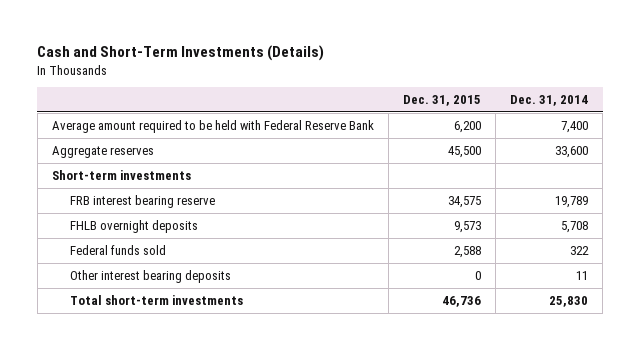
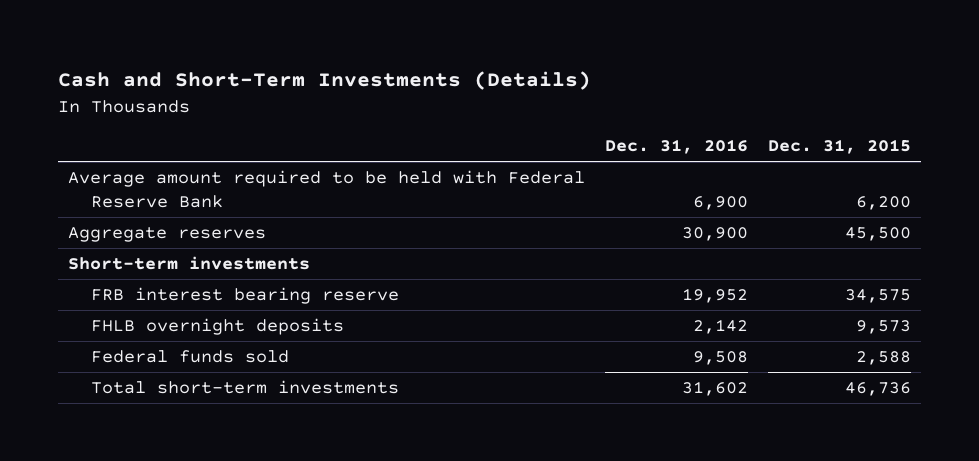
[510,95,589,107] Dec. 31, 2014 -> none
none -> [604,139,748,155] Dec. 31, 2016
[69,269,231,283] Other interest bearing deposits -> none

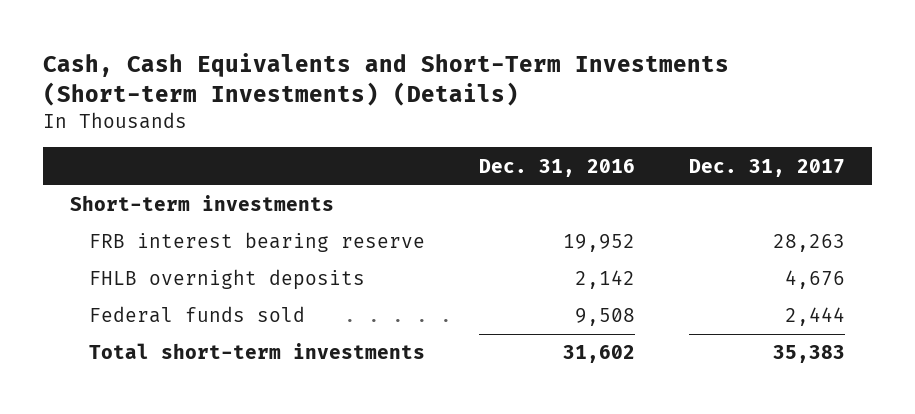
[57,71,591,91] Cash and Short-Term Investments (Details) -> [42,53,729,107] Cash, Cash Equivalents and Short-Term Investments (Short-term Investments) (Details)
[767,139,911,155] Dec. 31, 2015 -> none
none -> [689,158,846,177] Dec. 31, 2017
[67,170,585,208] Average amount required to be held with Federal Reserve Bank -> none
[67,227,266,243] Aggregate reserves -> none

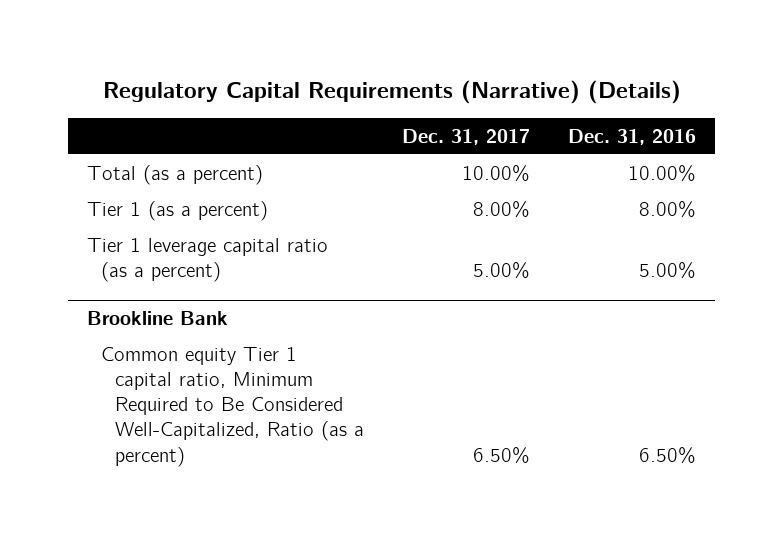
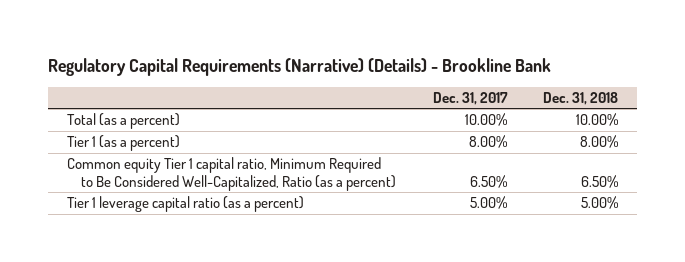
[102,80,681,105] Regulatory Capital Requirements (Narrative) (Details) -> [48,57,552,76] Regulatory Capital Requirements (Narrative) (Details) - Brookline Bank
[568,128,697,145] Dec. 31, 2016 -> none
none -> [543,92,619,106] Dec. 31, 2018
[86,311,228,326] Brookline Bank -> none
[86,237,328,282] Tier 1 leverage capital ratio (as a percent) -> [66,196,304,213] Tier 1 leverage capital ratio (as a percent)

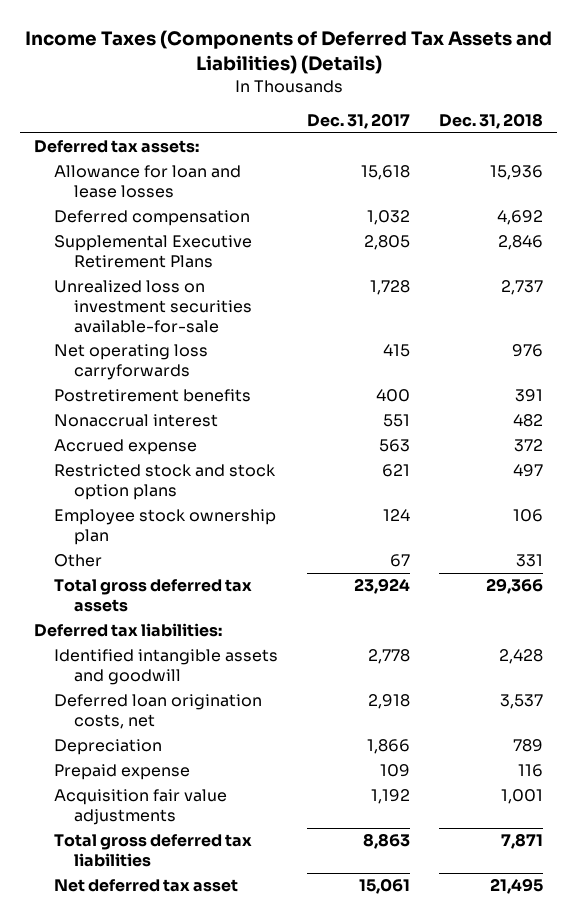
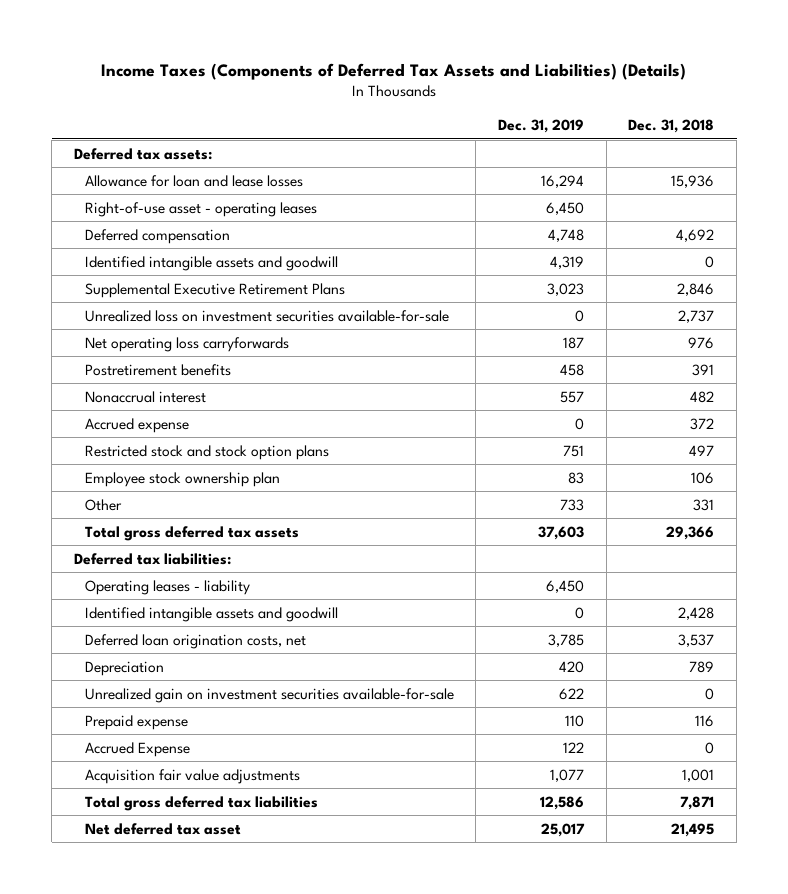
[306,112,410,129] Dec. 31, 2017 -> none
none -> [498,119,585,134] Dec. 31, 2019
none -> [84,201,317,217] Right-of-use asset - operating leases
none -> [84,255,338,271] Identified intangible assets and goodwill
none -> [84,579,250,595] Operating leases - liability
none -> [84,687,454,703] Unrealized gain on investment securities available-for-sale
none -> [84,741,190,757] Accrued Expense

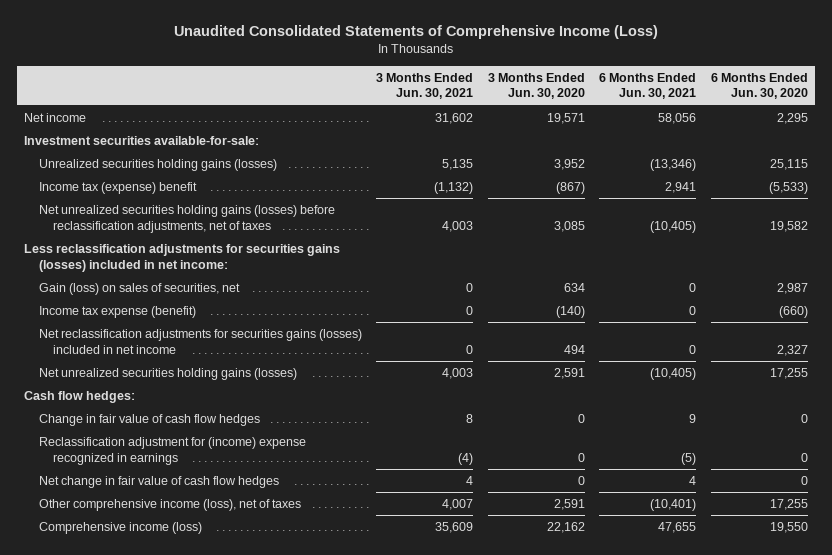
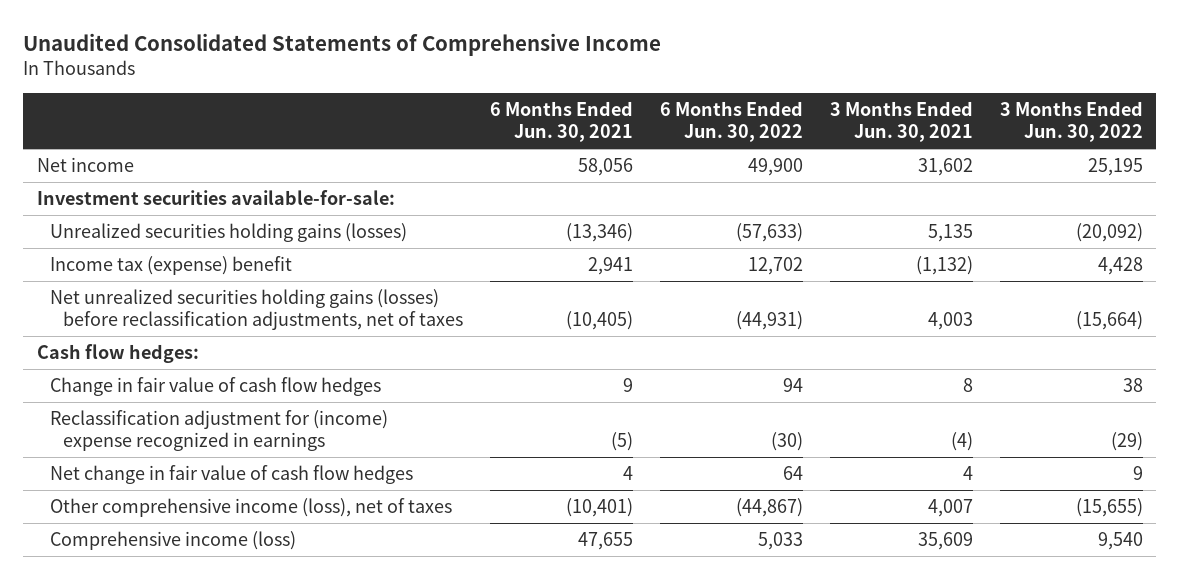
[174,25,659,40] Unaudited Consolidated Statements of Comprehensive Income (Loss) -> [23,33,662,57] Unaudited Consolidated Statements of Comprehensive Income
[487,72,585,100] 3 Months Ended Jun. 30, 2020 -> none
[710,72,808,100] 6 Months Ended Jun. 30, 2020 -> none
none -> [660,101,804,143] 6 Months Ended Jun. 30, 2022
none -> [999,101,1143,143] 3 Months Ended Jun. 30, 2022
[24,243,341,272] Less reclassification adjustments for securities gains (losses) included in net income: -> none
[38,282,240,295] Gain (loss) on sales of securities, net -> none
[38,305,196,318] Income tax expense (benefit) -> none
[38,328,362,354] Net reclassification adjustments for securities gains (losses) included in net income -> none
[38,367,297,380] Net unrealized securities holding gains (losses) -> none

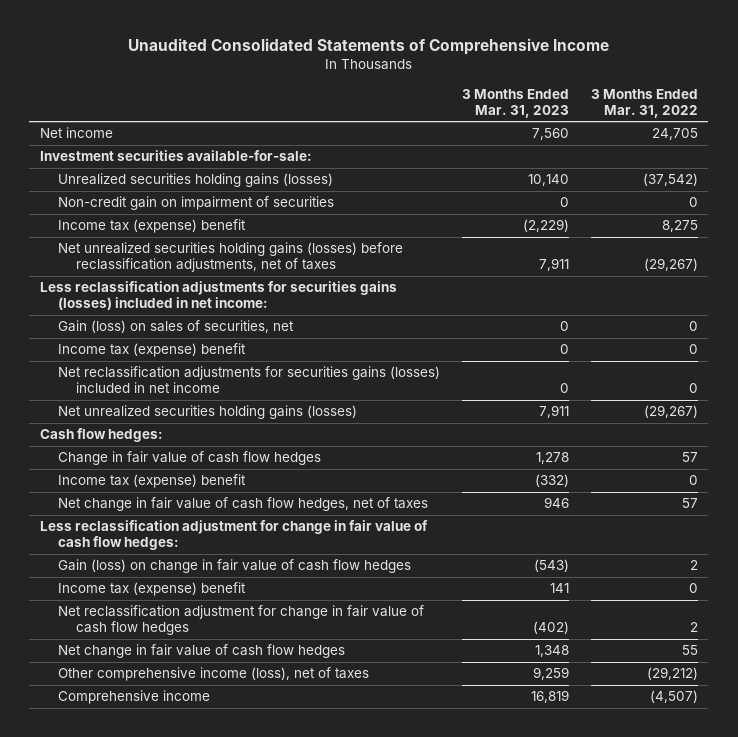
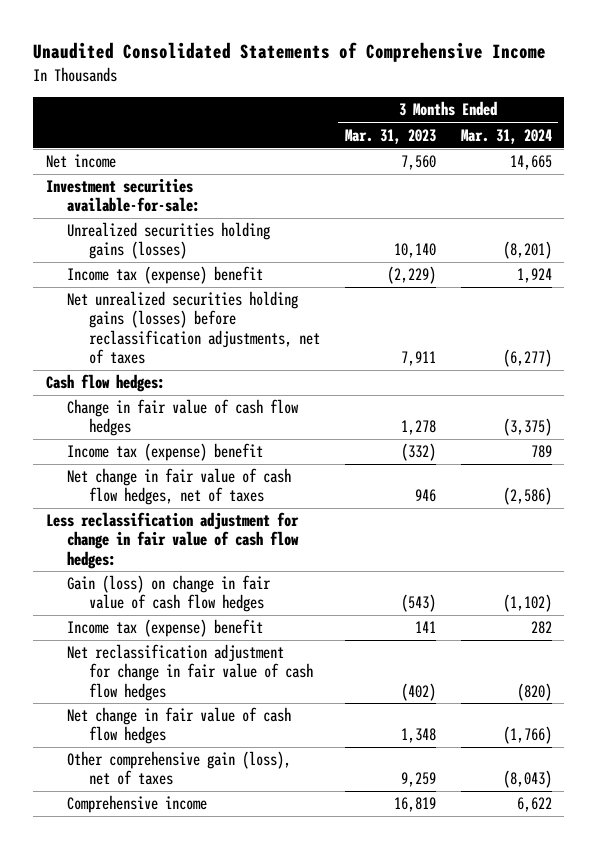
[590,88,698,118] 3 Months Ended Mar. 31, 2022 -> none
none -> [460,128,552,144] Mar. 31, 2024
[58,196,335,211] Non-credit gain on impairment of securities -> none
[40,281,398,311] Less reclassification adjustments for securities gains (losses) included in net income: -> none
[58,320,295,334] Gain (loss) on sales of securities, net -> none
[58,343,247,358] Income tax (expense) benefit -> none
[58,366,441,394] Net reclassification adjustments for securities gains (losses) included in net income -> none
[58,405,358,420] Net unrealized securities holding gains (losses) -> none
[58,667,370,682] Other comprehensive income (loss), net of taxes -> [67,751,292,786] Other comprehensive gain (loss), net of taxes

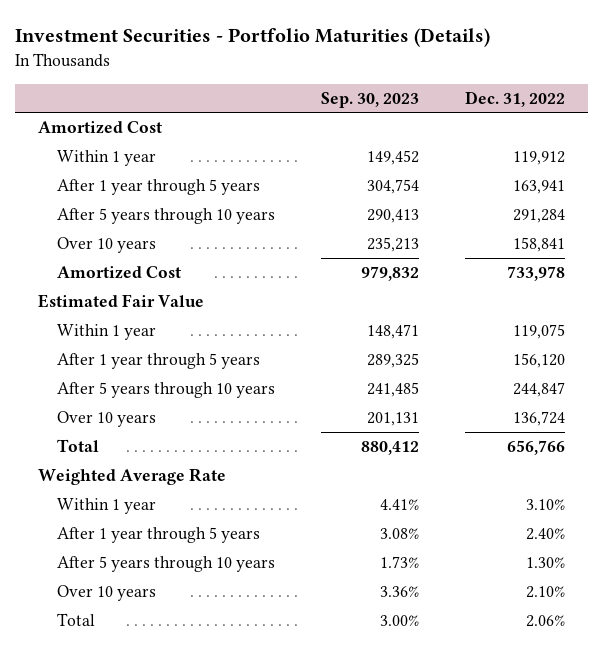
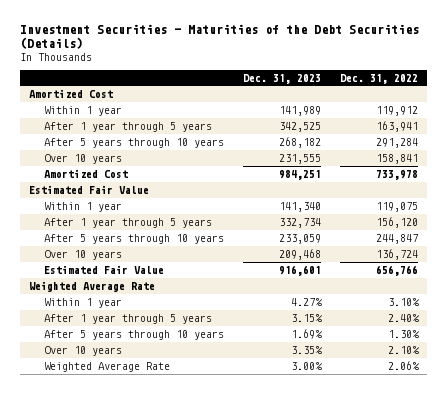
[15,28,491,48] Investment Securities - Portfolio Maturities (Details) -> [19,24,419,50] Investment Securities - Maturities of the Debt Securities (Details)
[320,91,419,108] Sep. 30, 2023 -> none
none -> [242,73,321,84] Dec. 31, 2023
[56,439,99,453] Total -> [43,264,164,274] Estimated Fair Value
[56,613,95,627] Total -> [43,361,170,372] Weighted Average Rate

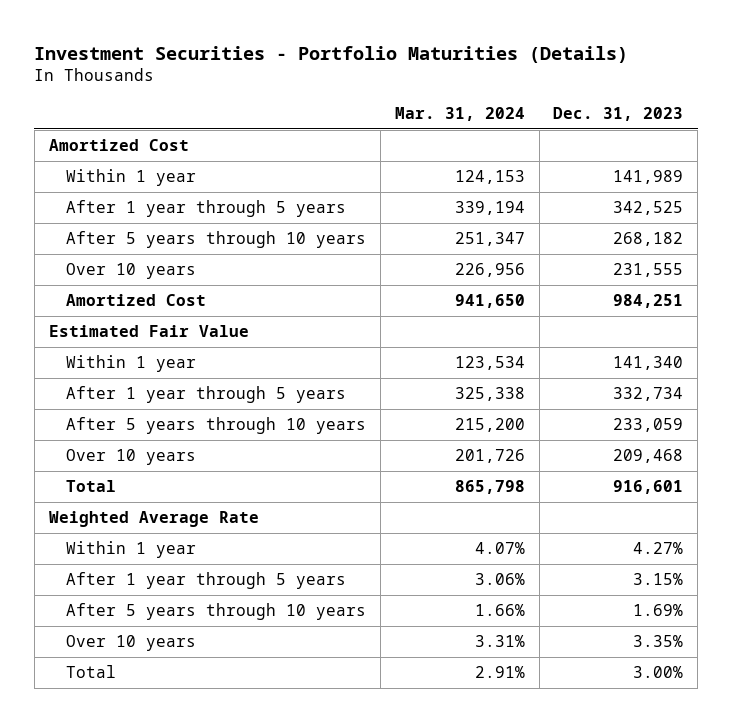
[19,24,419,50] Investment Securities - Maturities of the Debt Securities (Details) -> [34,45,629,63] Investment Securities - Portfolio Maturities (Details)
[339,73,418,84] Dec. 31, 2022 -> none
none -> [394,107,525,122] Mar. 31, 2024
[43,264,164,274] Estimated Fair Value -> [65,480,116,493] Total
[43,361,170,372] Weighted Average Rate -> [65,665,116,679] Total

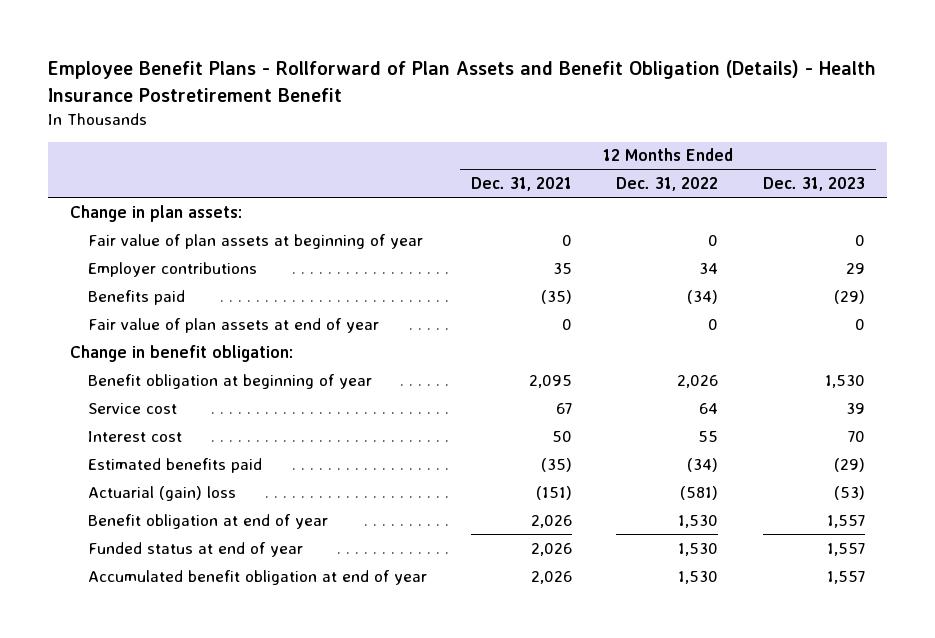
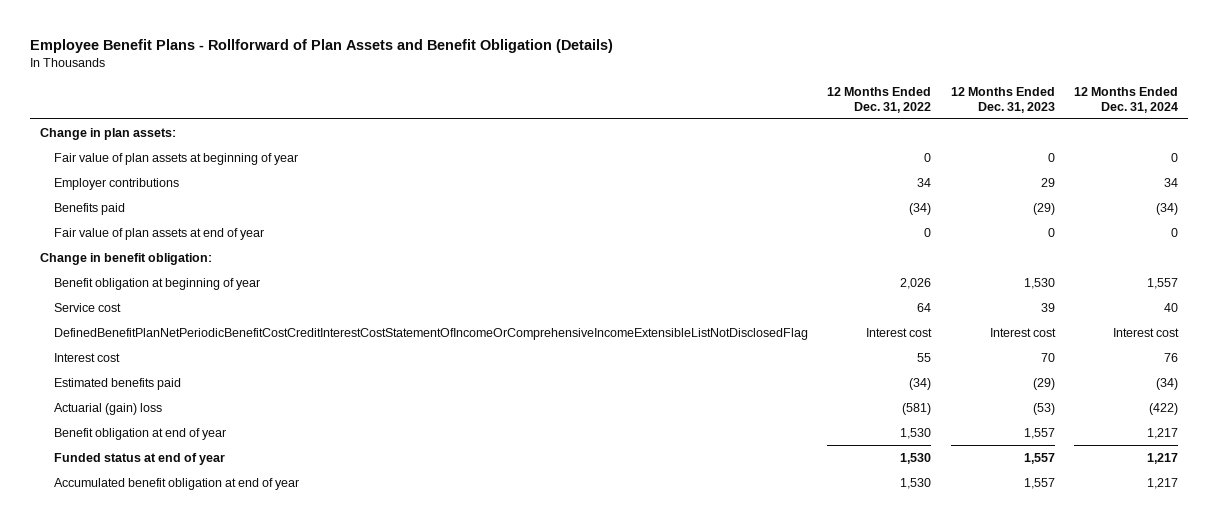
[48,59,877,102] Employee Benefit Plans - Rollforward of Plan Assets and Benefit Obligation (Details) - Health Insurance Postretirement Benefit -> [30,38,614,53] Employee Benefit Plans - Rollforward of Plan Assets and Benefit Obligation (Details)
[471,177,573,192] Dec. 31, 2021 -> none
none -> [1074,87,1179,113] 12 Months Ended Dec. 31, 2024
none -> [53,327,808,340] DefinedBenefitPlanNetPeriodicBenefitCostCreditInterestCostStatementOfIncomeOrComprehensiveIncomeExtensibleListNotDisclosedFlag

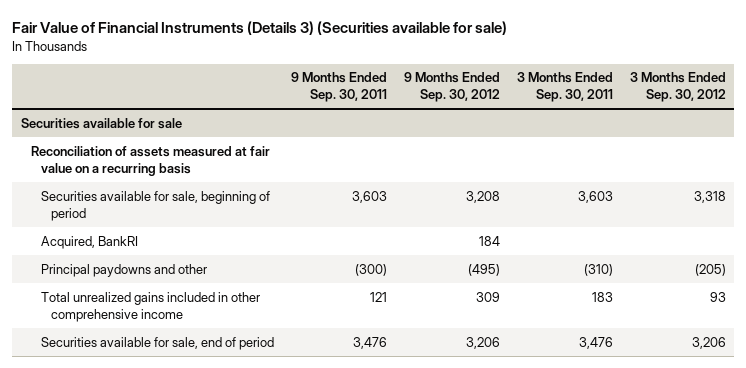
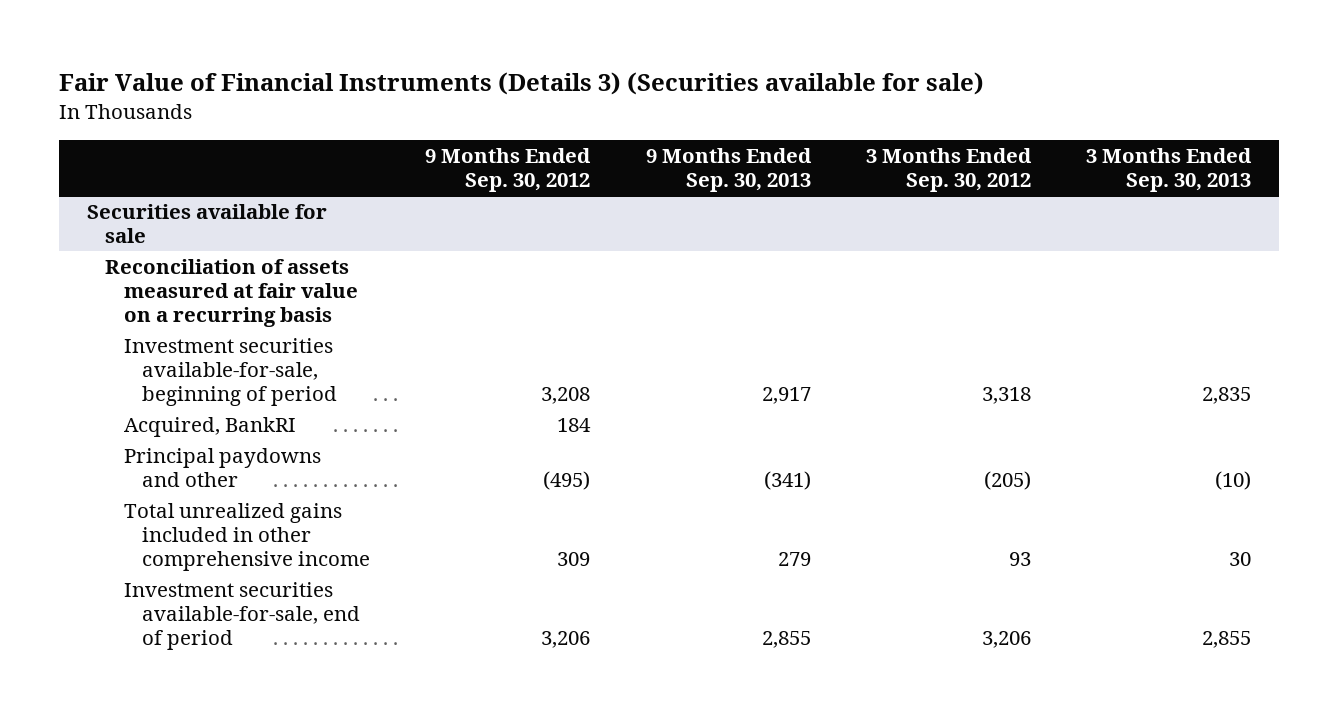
[290,72,387,103] 9 Months Ended Sep. 30, 2011 -> none
[516,72,613,103] 3 Months Ended Sep. 30, 2011 -> none
none -> [645,148,812,192] 9 Months Ended Sep. 30, 2013
none -> [1086,148,1253,192] 3 Months Ended Sep. 30, 2013
[40,190,270,221] Securities available for sale, beginning of period -> [123,338,338,406] Investment securities available-for-sale, beginning of period
[40,336,274,350] Securities available for sale, end of period -> [123,582,361,650] Investment securities available-for-sale, end of period

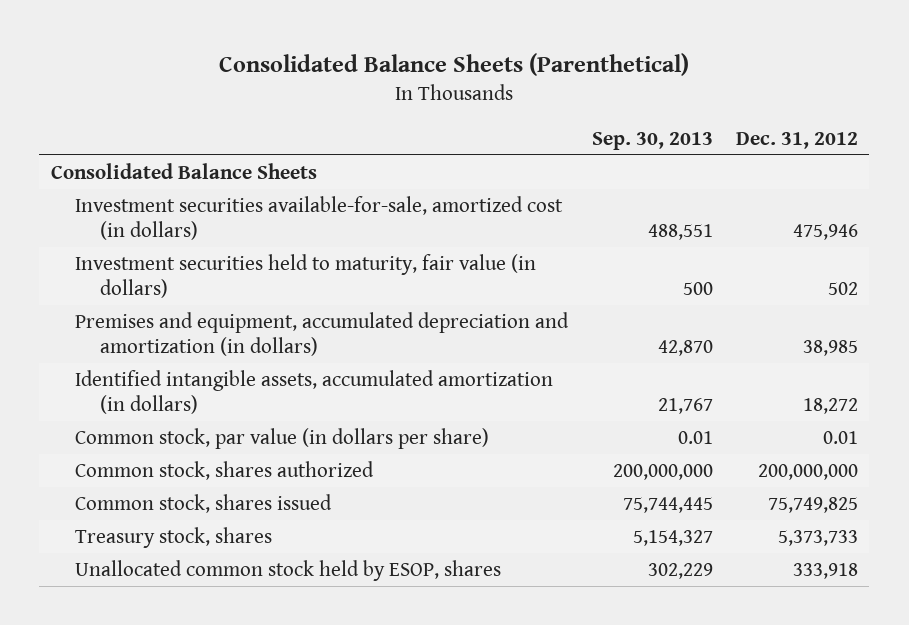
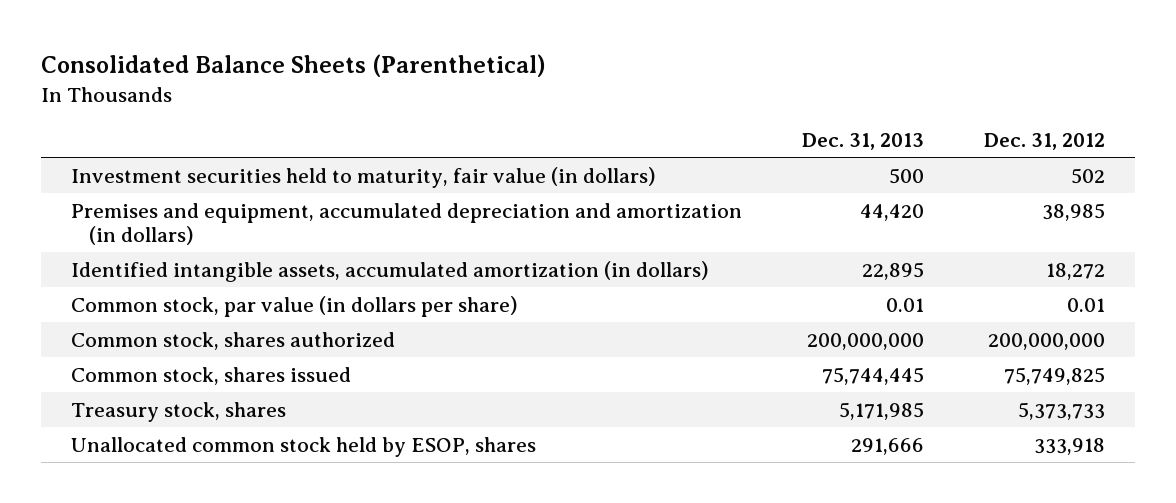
[591,131,713,150] Sep. 30, 2013 -> none
none -> [801,133,924,151] Dec. 31, 2013
[50,163,317,180] Consolidated Balance Sheets -> none
[75,196,564,241] Investment securities available-for-sale, amortized cost (in dollars) -> none

